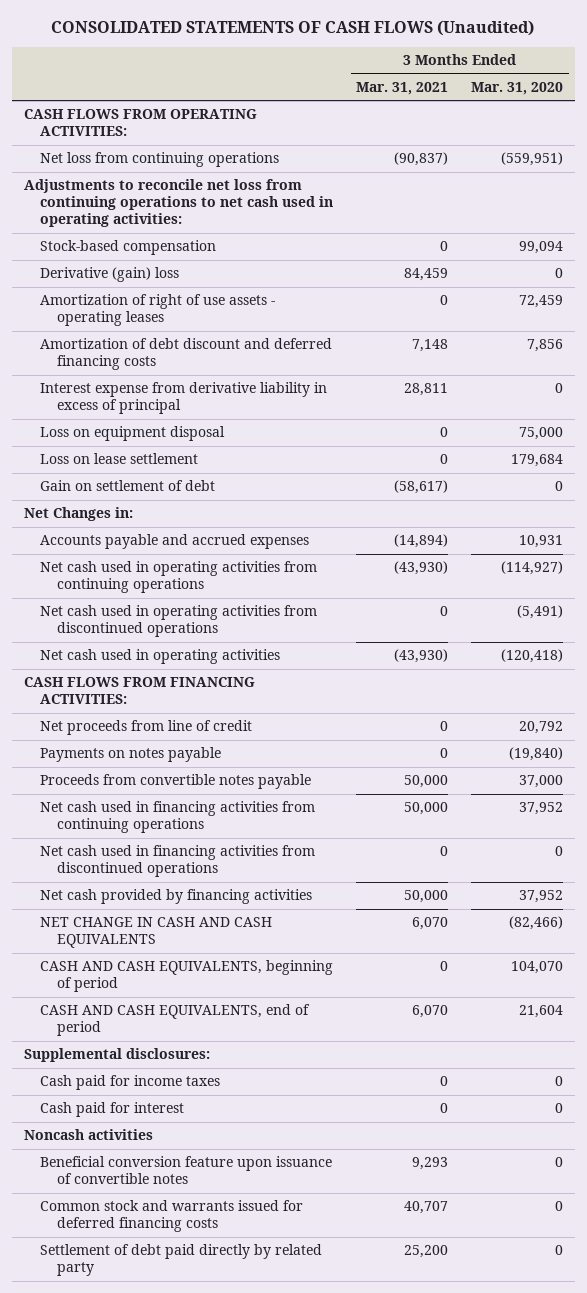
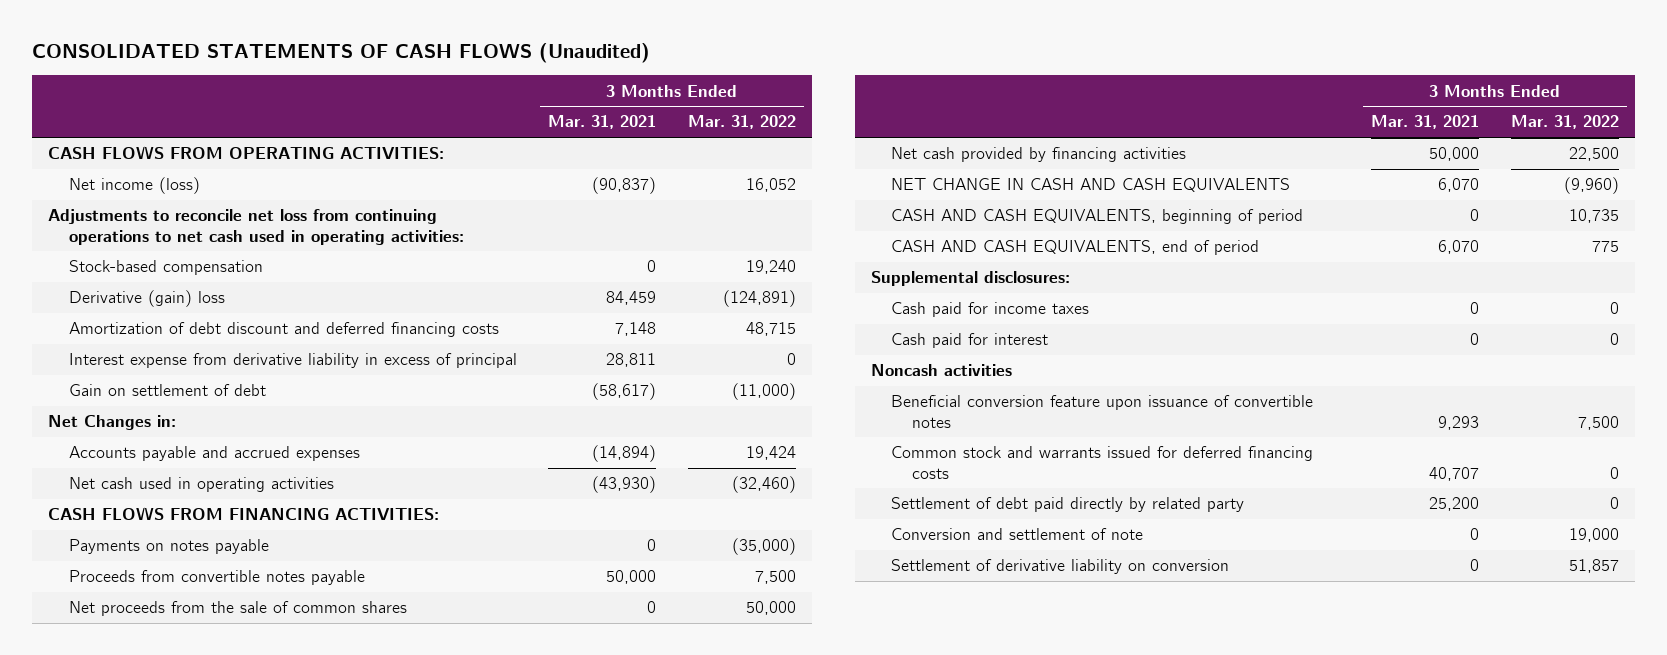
[471,82,564,96] Mar. 31, 2020 -> none
none -> [688,115,797,130] Mar. 31, 2022
[40,152,280,168] Net loss from continuing operations -> [68,177,200,195] Net income (loss)
[40,294,276,327] Amortization of right of use assets - operating leases -> none
[40,426,226,442] Loss on equipment disposal -> none
[40,453,199,465] Loss on lease settlement -> none
[40,561,318,594] Net cash used in operating activities from continuing operations -> none
[40,605,318,638] Net cash used in operating activities from discontinued operations -> none
[40,720,253,736] Net proceeds from line of credit -> none
[40,801,316,834] Net cash used in financing activities from continuing operations -> none
[40,845,316,878] Net cash used in financing activities from discontinued operations -> none
none -> [68,601,407,617] Net proceeds from the sale of common shares
none -> [891,528,1144,541] Conversion and settlement of note
none -> [891,559,1230,575] Settlement of derivative liability on conversion

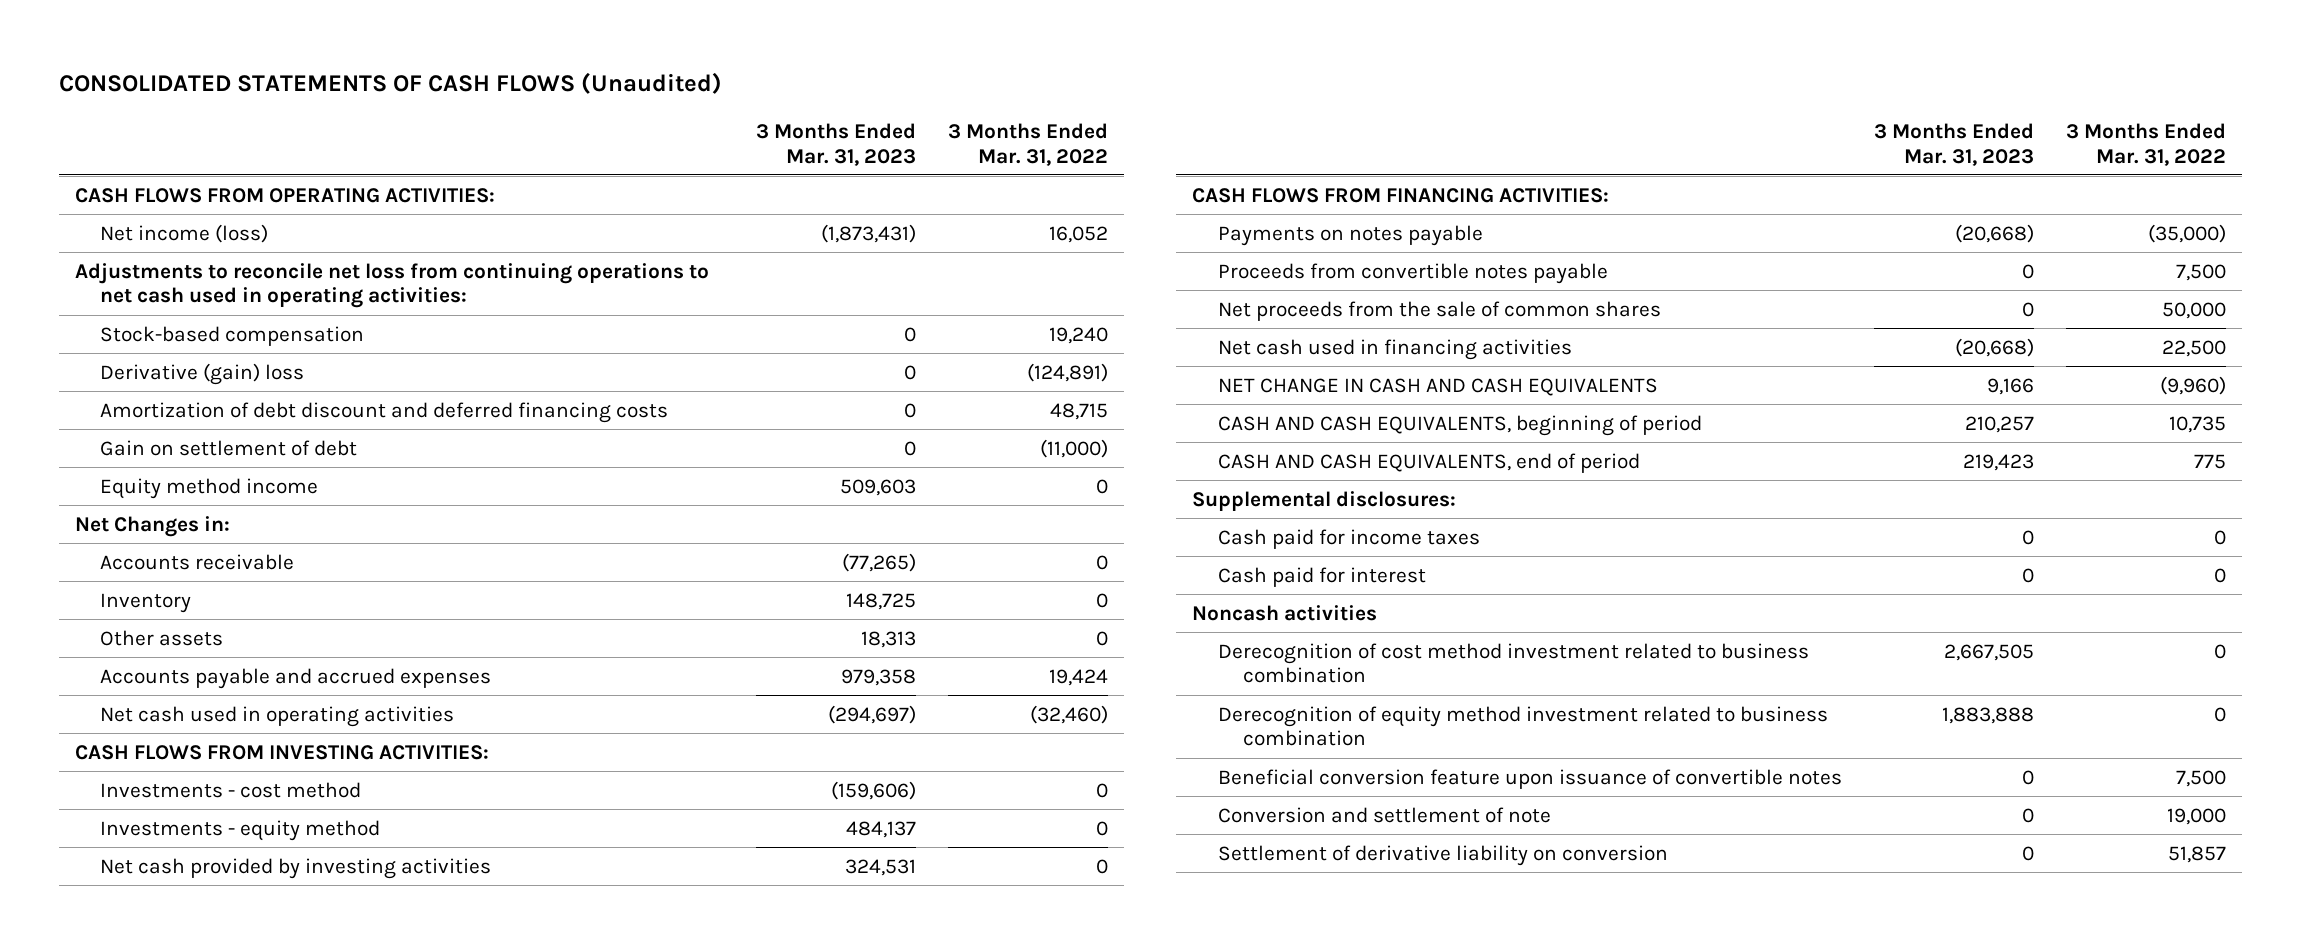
[548,115,657,130] Mar. 31, 2021 -> none
none -> [756,122,917,166] 3 Months Ended Mar. 31, 2023
[68,353,517,369] Interest expense from derivative liability in excess of principal -> none
none -> [100,477,319,499] Equity method income
none -> [100,553,295,570] Accounts receivable
none -> [100,592,192,613] Inventory
none -> [100,629,224,646] Other assets
none -> [74,744,489,760] CASH FLOWS FROM INVESTING ACTIVITIES:
none -> [100,781,362,798] Investments - cost method
none -> [100,819,381,841] Investments - equity method
none -> [100,857,492,879] Net cash provided by investing activities
[891,147,1187,163] Net cash provided by financing activities -> [1217,338,1572,360] Net cash used in financing activities
none -> [1217,642,1809,684] Derecognition of cost method investment related to business combination
none -> [1217,705,1828,747] Derecognition of equity method investment related to business combination
[891,446,1314,479] Common stock and warrants issued for deferred financing costs -> none
[891,497,1245,513] Settlement of debt paid directly by related party -> none

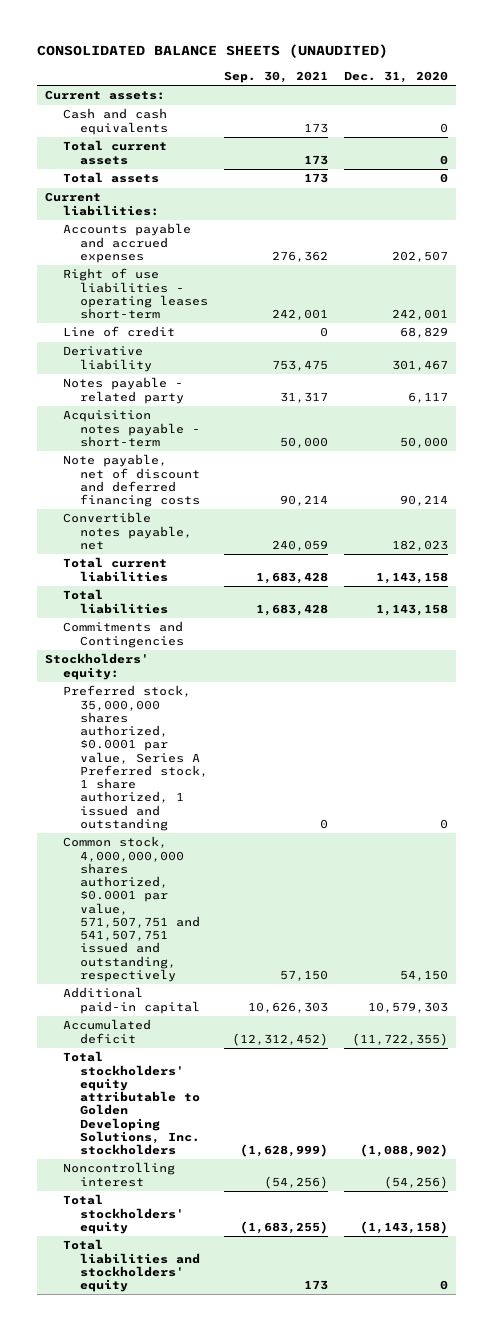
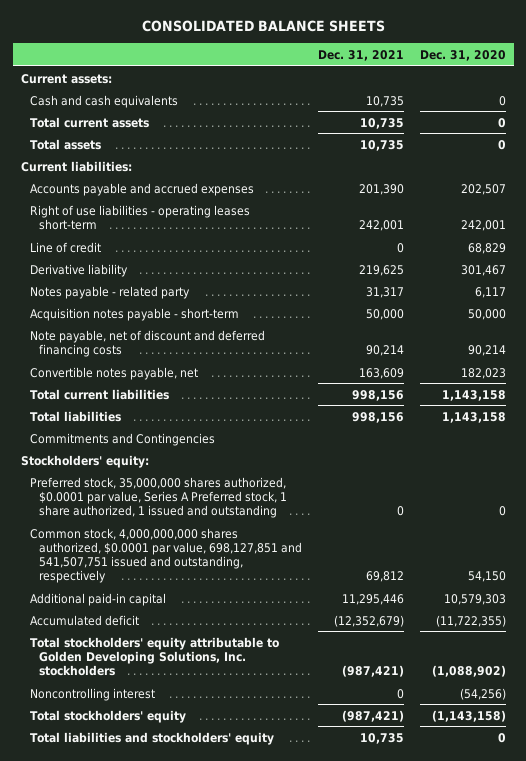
[37,44,389,59] CONSOLIDATED BALANCE SHEETS (UNAUDITED) -> [142,20,386,33] CONSOLIDATED BALANCE SHEETS
[223,70,328,83] Sep. 30, 2021 -> none
none -> [317,49,404,61] Dec. 31, 2021
[62,836,200,982] Common stock, 4,000,000,000 shares authorized, $0.0001 par value, 571,507,751 and 541,507,751 issued and outstanding, respectively -> [29,527,302,584] Common stock, 4,000,000,000 shares authorized, $0.0001 par value, 698,127,851 and 541,507,751 issued and outstanding, respectively

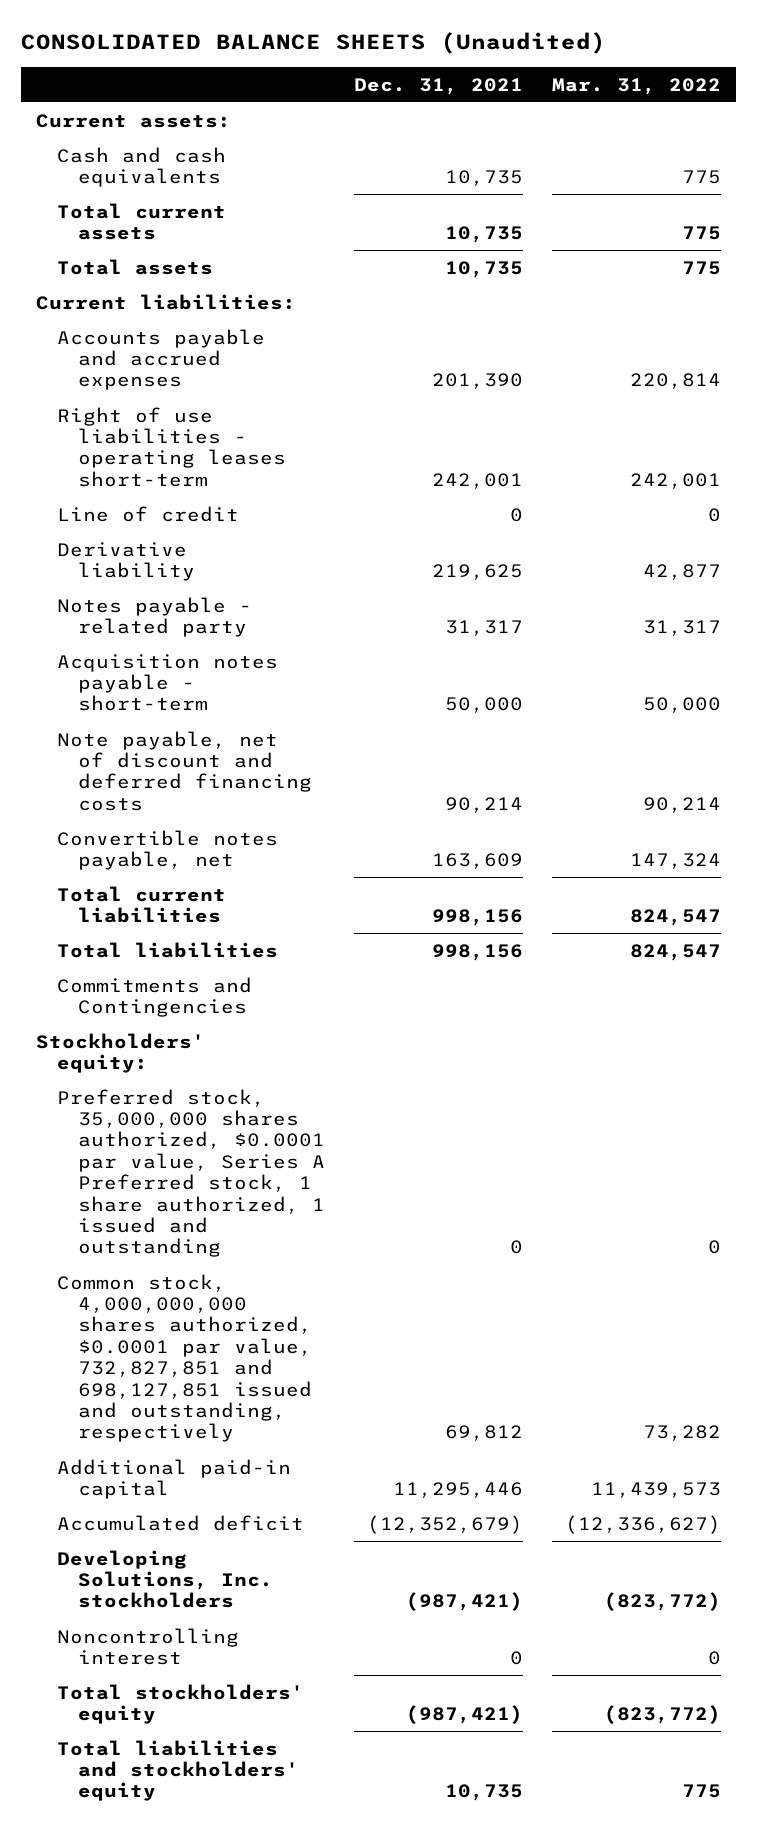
[142,20,386,33] CONSOLIDATED BALANCE SHEETS -> [21,32,607,55] CONSOLIDATED BALANCE SHEETS (Unaudited)
[419,49,506,61] Dec. 31, 2020 -> none
none -> [552,77,722,95] Mar. 31, 2022
[29,527,302,584] Common stock, 4,000,000,000 shares authorized, $0.0001 par value, 698,127,851 and 541,507,751 issued and outstanding, respectively -> [56,1273,312,1443] Common stock, 4,000,000,000 shares authorized, $0.0001 par value, 732,827,851 and 698,127,851 issued and outstanding, respectively
[29,636,279,677] Total stockholders' equity attributable to Golden Developing Solutions, Inc. stockholders -> [56,1549,273,1609] Developing Solutions, Inc. stockholders

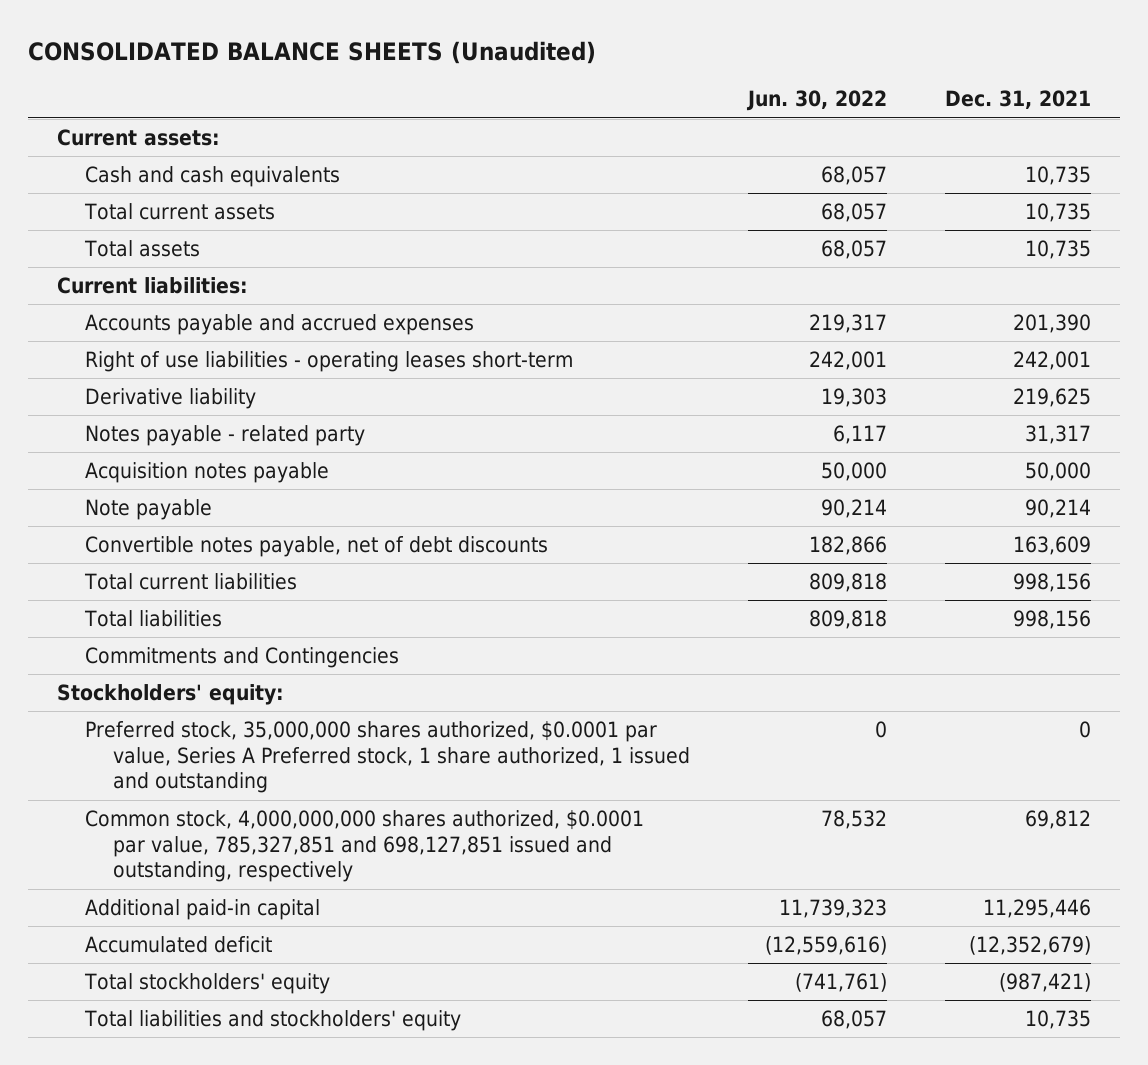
[552,77,722,95] Mar. 31, 2022 -> none
none -> [746,90,888,112] Jun. 30, 2022
[56,505,239,522] Line of credit -> none
[56,653,278,712] Acquisition notes payable - short-term -> [85,462,330,484] Acquisition notes payable
[56,730,312,811] Note payable, net of discount and deferred financing costs -> [85,499,213,521] Note payable
[56,829,278,871] Convertible notes payable, net -> [85,536,549,558] Convertible notes payable, net of debt discounts
[56,1273,312,1443] Common stock, 4,000,000,000 shares authorized, $0.0001 par value, 732,827,851 and 698,127,851 issued and outstanding, respectively -> [85,810,645,883] Common stock, 4,000,000,000 shares authorized, $0.0001 par value, 785,327,851 and 698,127,851 issued and outstanding, respectively
[56,1549,273,1609] Developing Solutions, Inc. stockholders -> none
[56,1627,239,1666] Noncontrolling interest -> none

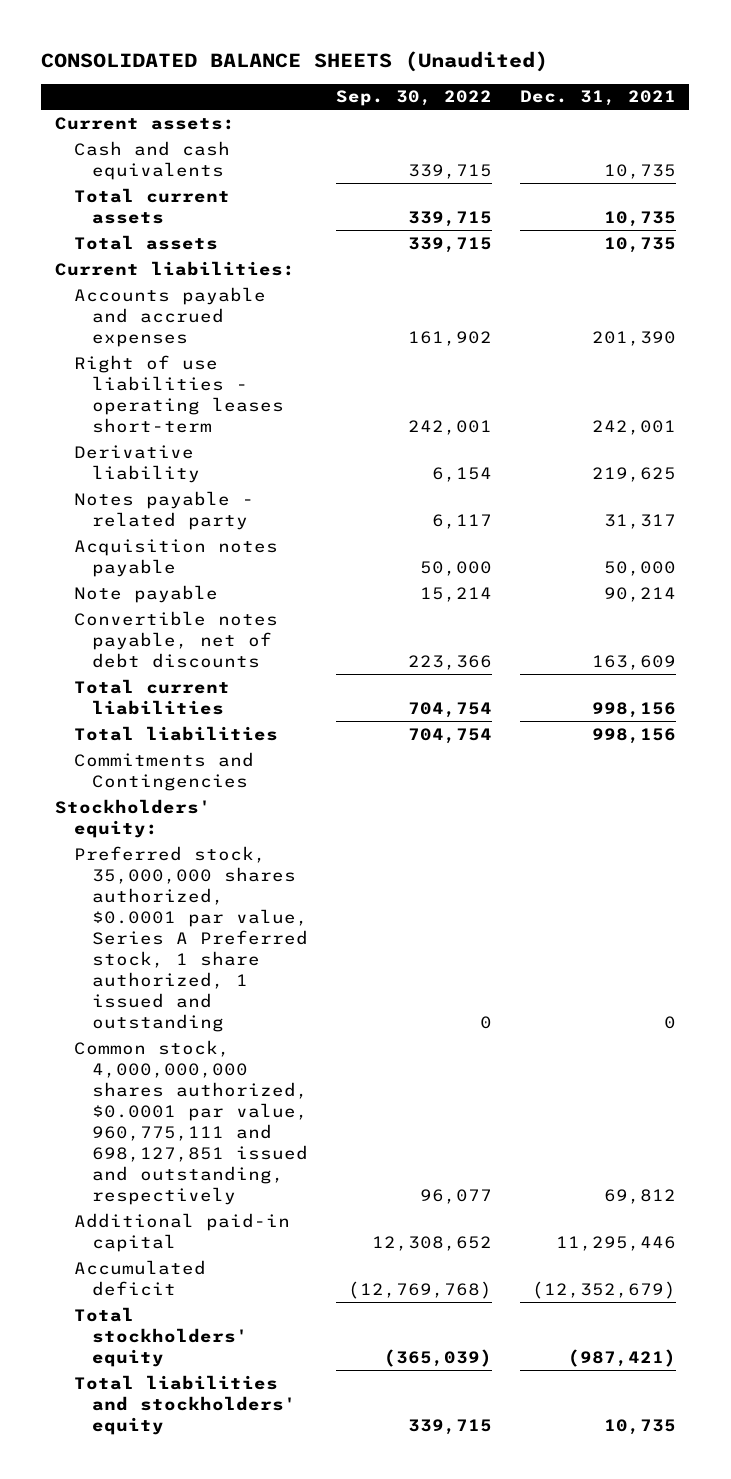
[746,90,888,112] Jun. 30, 2022 -> none
none -> [336,90,493,107] Sep. 30, 2022
[85,810,645,883] Common stock, 4,000,000,000 shares authorized, $0.0001 par value, 785,327,851 and 698,127,851 issued and outstanding, respectively -> [73,1039,309,1206] Common stock, 4,000,000,000 shares authorized, $0.0001 par value, 960,775,111 and 698,127,851 issued and outstanding, respectively

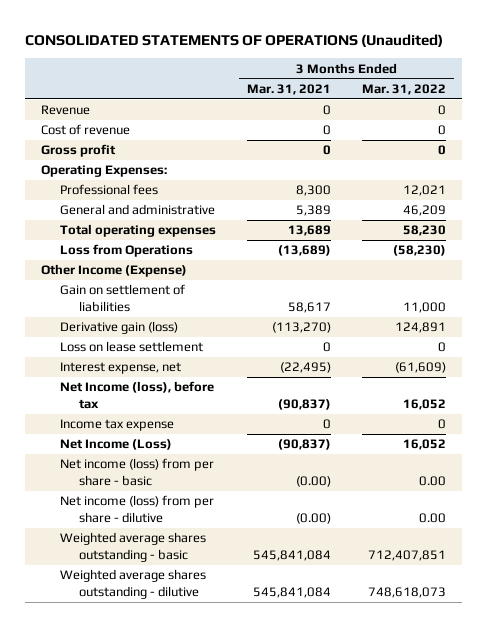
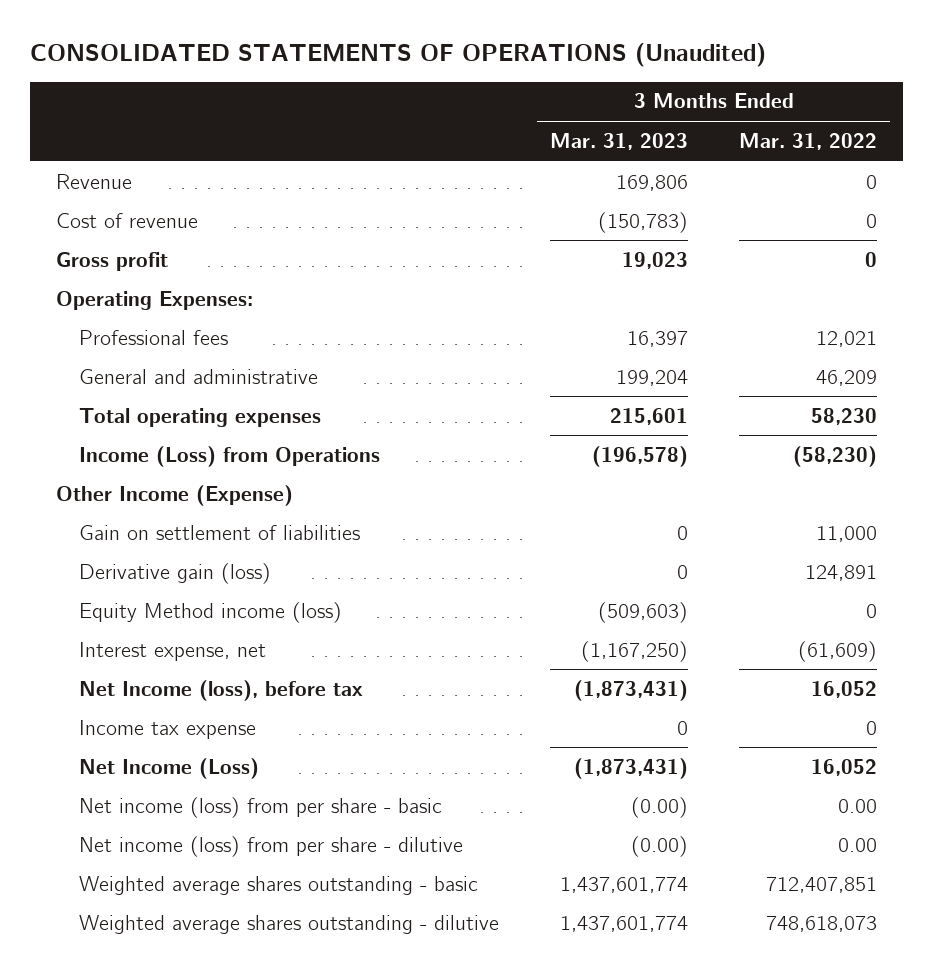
[246,83,331,95] Mar. 31, 2021 -> none
none -> [550,132,689,150] Mar. 31, 2023
[59,244,193,258] Loss from Operations -> [78,445,380,467] Income (Loss) from Operations
[59,341,203,353] Loss on lease settlement -> none
none -> [78,601,342,623] Equity Method income (loss)

